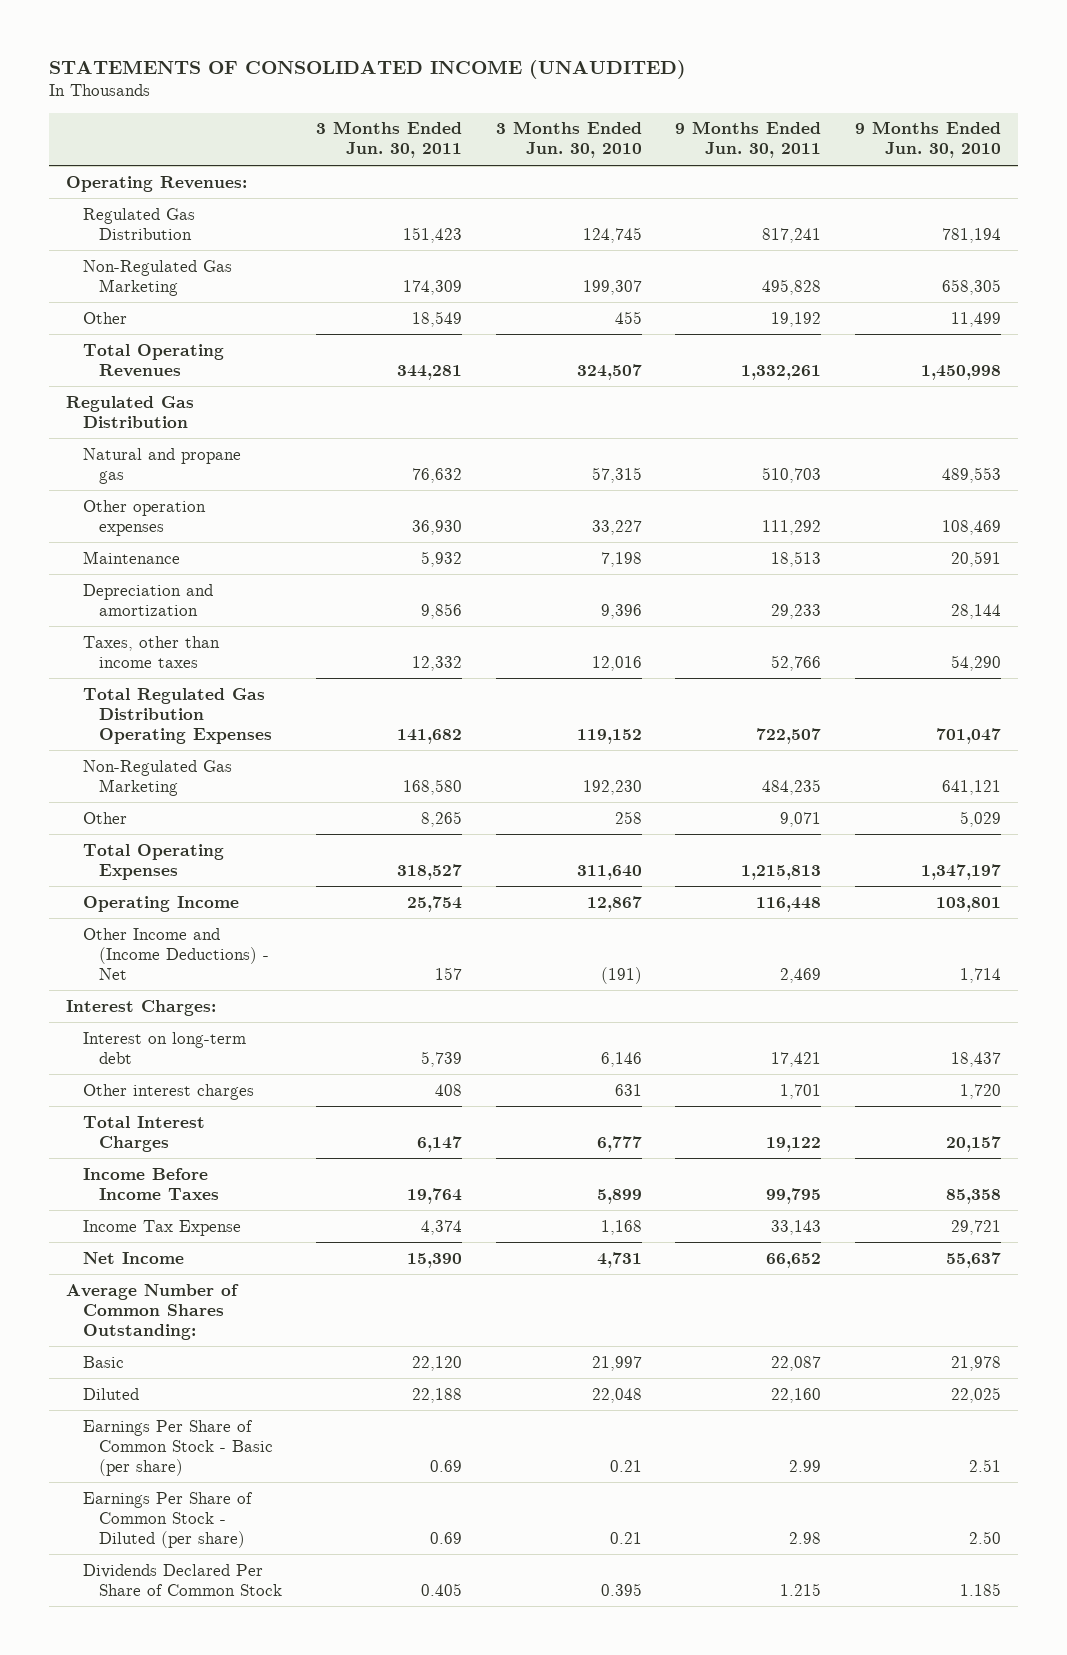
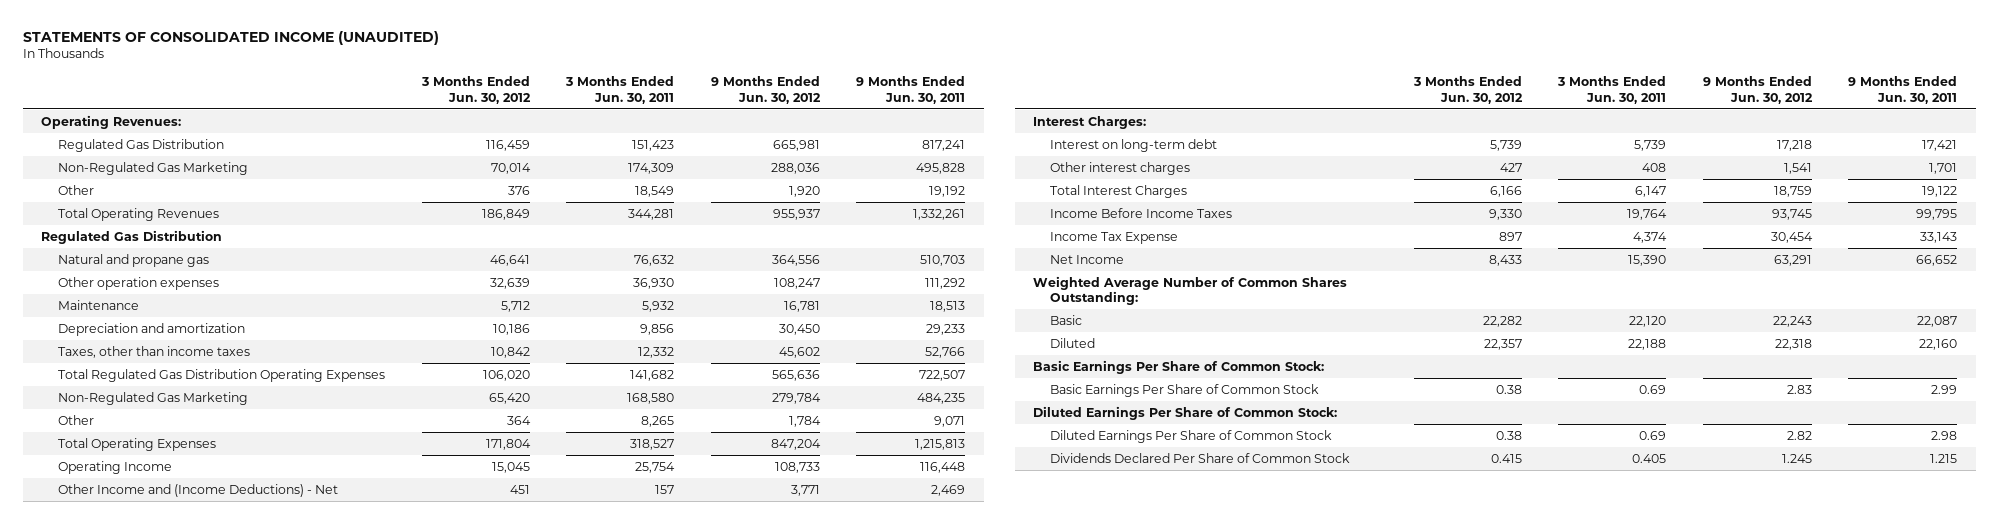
[495,121,642,159] 3 Months Ended Jun. 30, 2010 -> none
[854,121,1001,159] 9 Months Ended Jun. 30, 2010 -> none
none -> [420,76,531,104] 3 Months Ended Jun. 30, 2012
none -> [710,76,821,104] 9 Months Ended Jun. 30, 2012
[65,1283,239,1340] Average Number of Common Shares Outstanding: -> [1032,275,1347,306] Weighted Average Number of Common Shares Outstanding:
none -> [1032,359,1324,374] Basic Earnings Per Share of Common Stock:
[82,1419,274,1476] Earnings Per Share of Common Stock - Basic (per share) -> [1050,383,1320,397] Basic Earnings Per Share of Common Stock
none -> [1032,405,1337,420] Diluted Earnings Per Share of Common Stock:
[82,1491,253,1548] Earnings Per Share of Common Stock - Diluted (per share) -> [1050,429,1333,443] Diluted Earnings Per Share of Common Stock

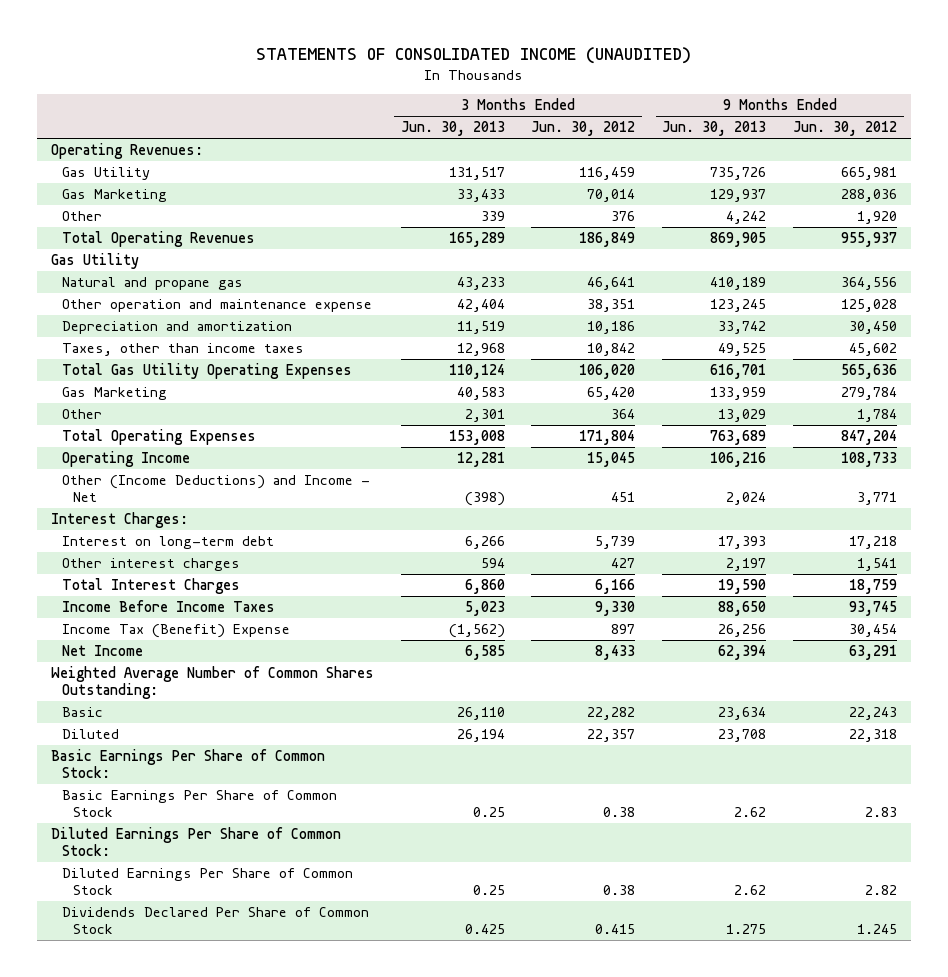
[565,76,675,104] 3 Months Ended Jun. 30, 2011 -> none
[856,76,966,104] 9 Months Ended Jun. 30, 2011 -> none
none -> [400,121,505,137] Jun. 30, 2013
none -> [662,121,767,137] Jun. 30, 2013
[58,138,225,152] Regulated Gas Distribution -> [62,167,151,181] Gas Utility
[58,161,249,175] Non-Regulated Gas Marketing -> [62,189,168,203] Gas Marketing
[40,229,222,244] Regulated Gas Distribution -> [50,253,139,270] Gas Utility
[58,276,220,290] Other operation expenses -> none
[58,299,140,310] Maintenance -> none
none -> [62,299,373,313] Other operation and maintenance expense
[58,368,386,382] Total Regulated Gas Distribution Operating Expenses -> [62,363,353,380] Total Gas Utility Operating Expenses
[58,391,249,405] Non-Regulated Gas Marketing -> [62,387,168,401] Gas Marketing
[58,483,339,497] Other Income and (Income Deductions) - Net -> [62,475,371,503] Other (Income Deductions) and Income - Net
[1050,231,1179,244] Income Tax Expense -> [62,624,291,639] Income Tax (Benefit) Expense

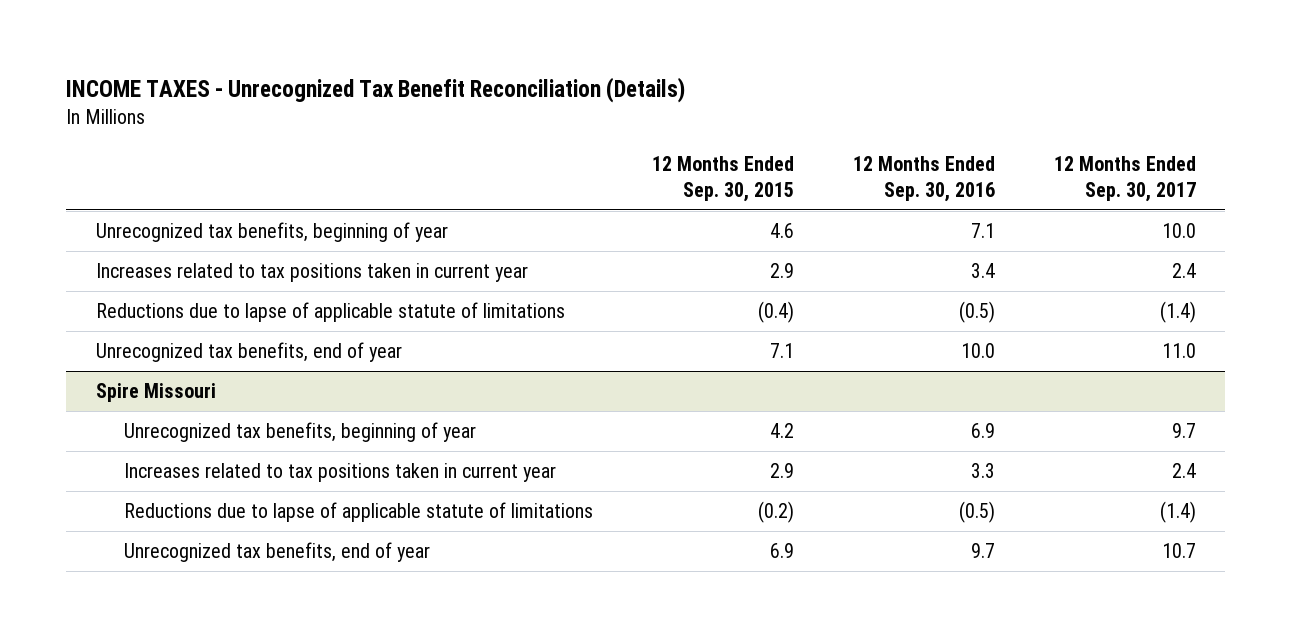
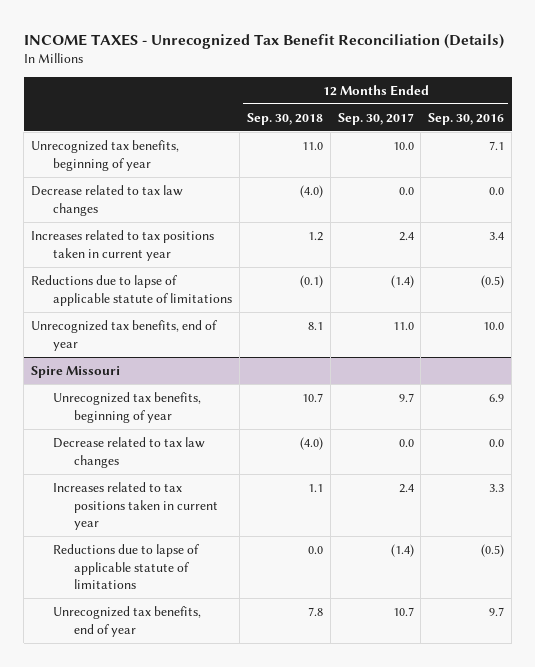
[652,156,795,202] 12 Months Ended Sep. 30, 2015 -> none
none -> [246,112,323,125] Sep. 30, 2018
none -> [30,184,183,216] Decrease related to tax law changes
none -> [52,436,205,468] Decrease related to tax law changes

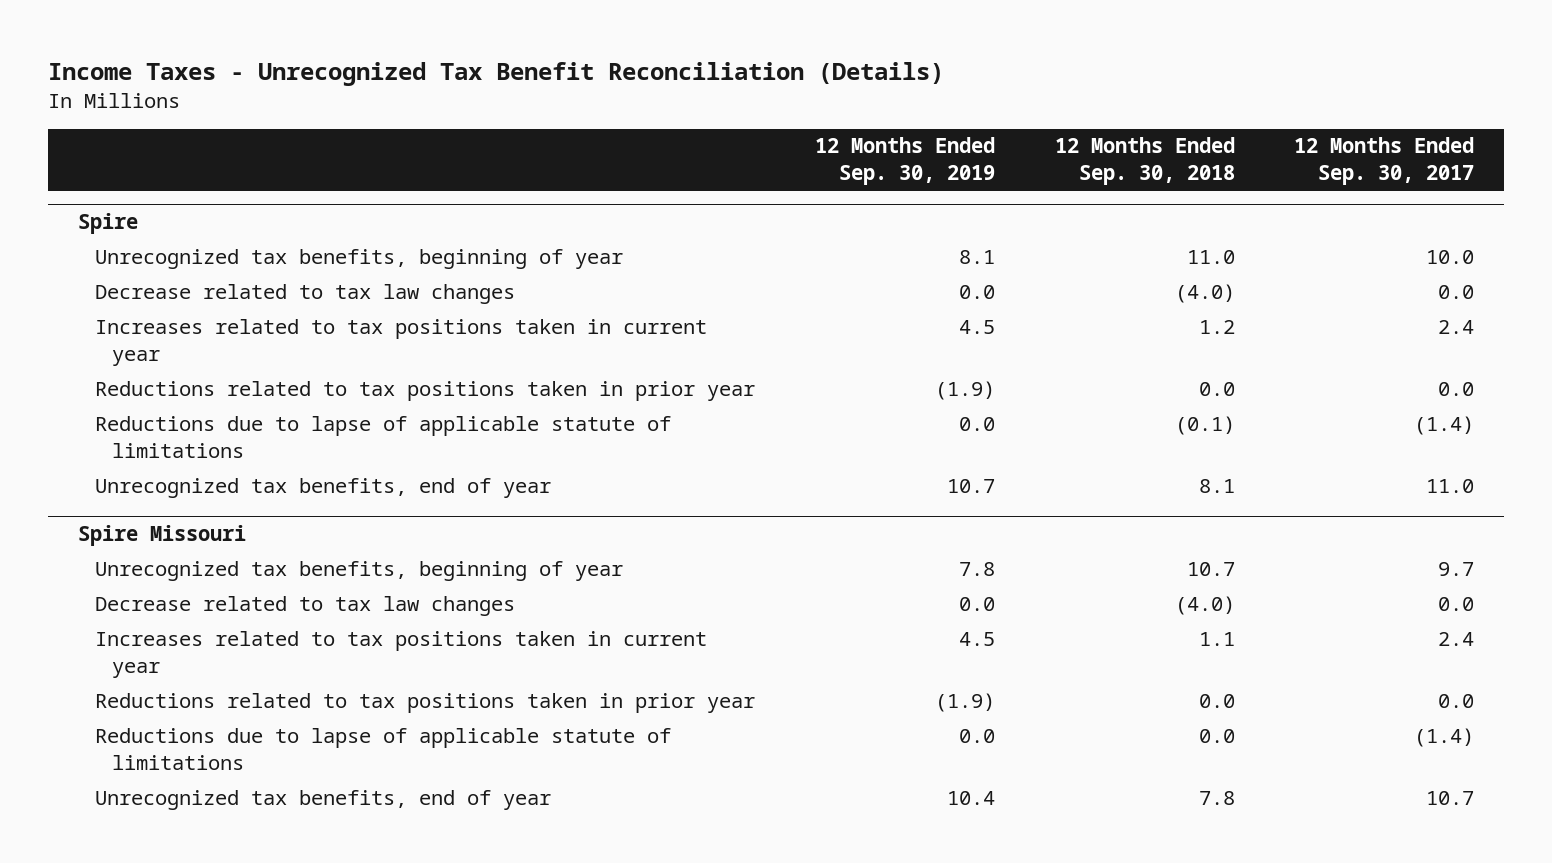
[23,33,504,49] INCOME TAXES - Unrecognized Tax Benefit Reconciliation (Details) -> [47,61,944,86] Income Taxes - Unrecognized Tax Benefit Reconciliation (Details)
[428,112,505,125] Sep. 30, 2016 -> none
none -> [814,137,995,186] 12 Months Ended Sep. 30, 2019
none -> [77,213,138,235] Spire
none -> [94,380,755,401] Reductions related to tax positions taken in prior year
none -> [94,692,755,713] Reductions related to tax positions taken in prior year

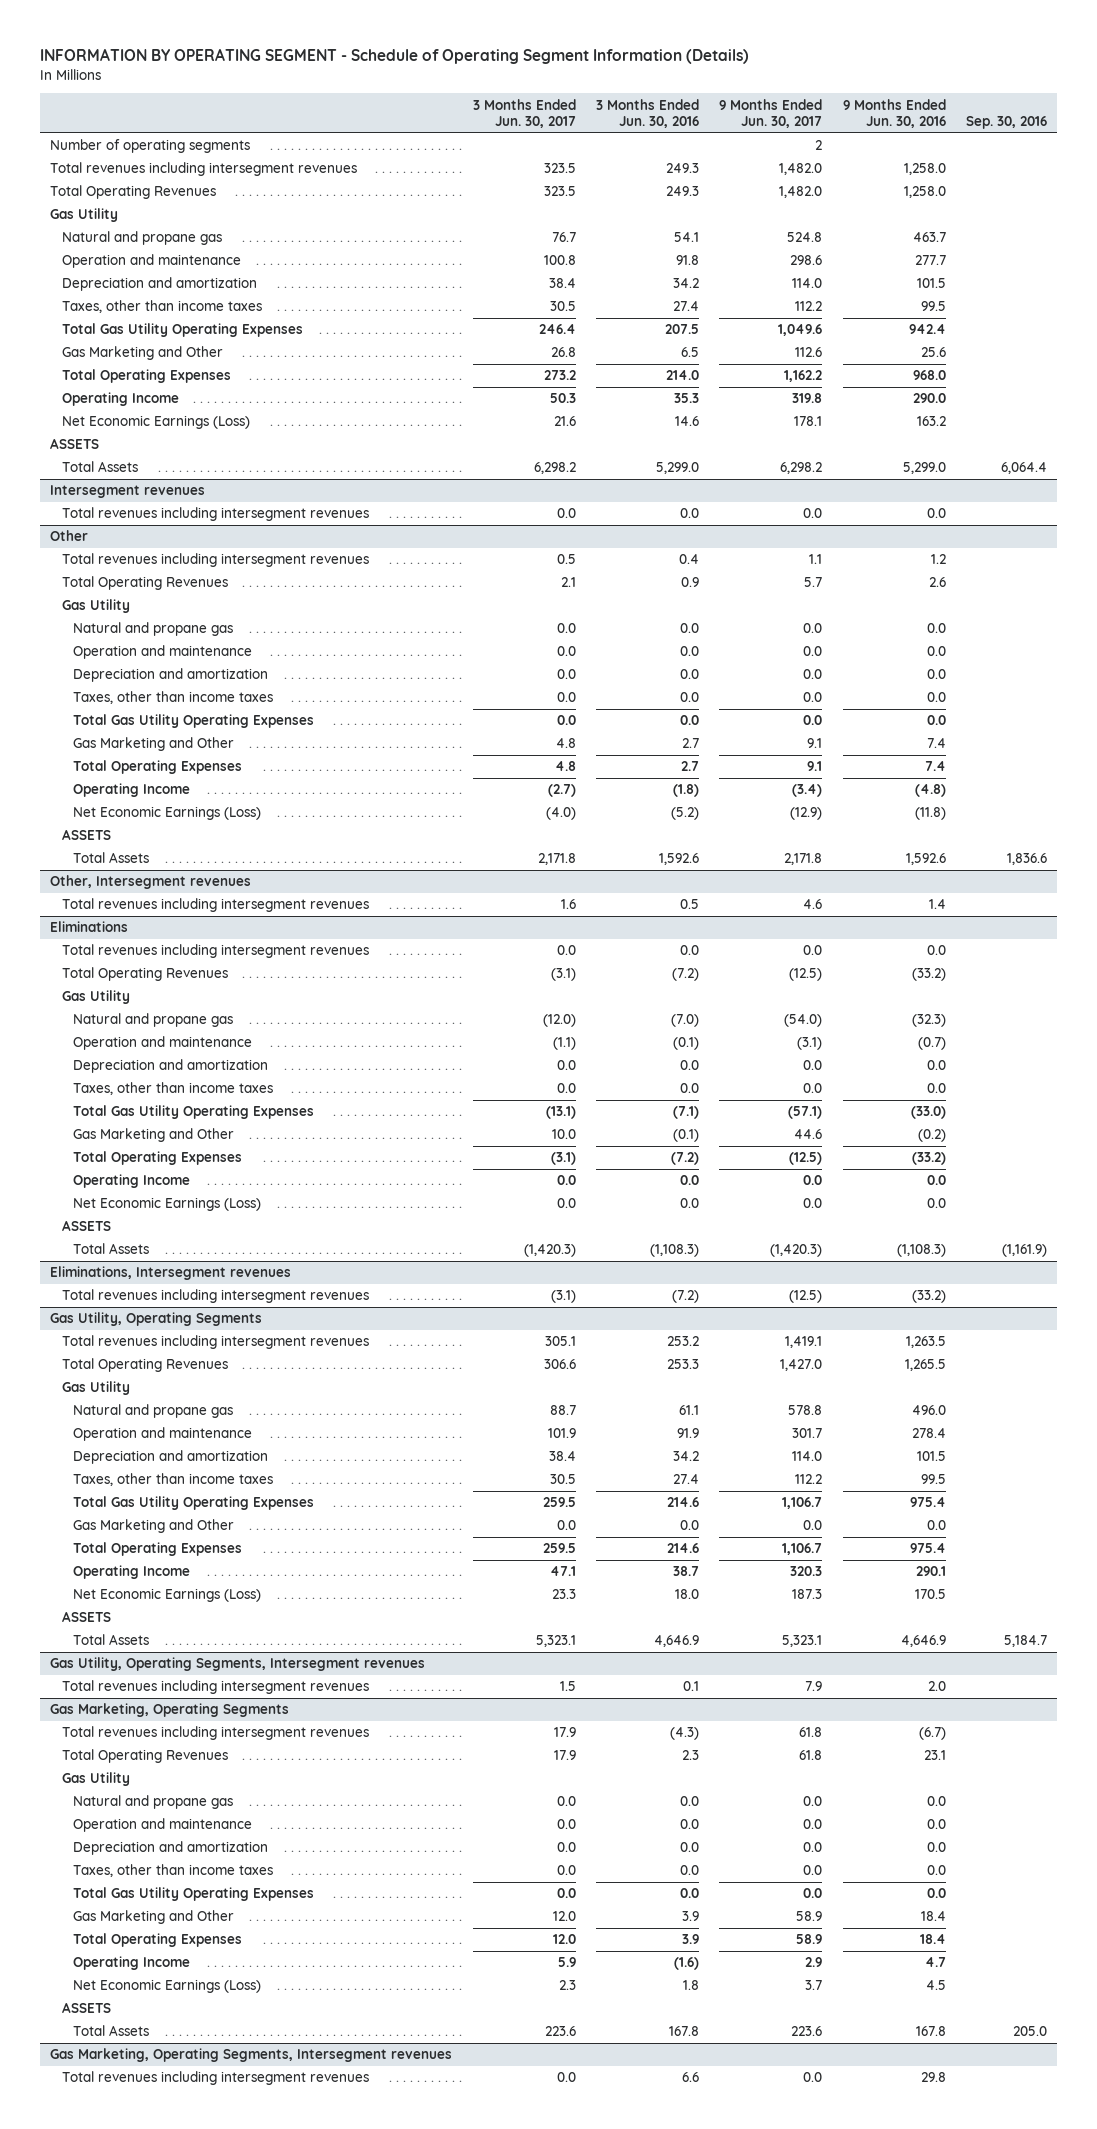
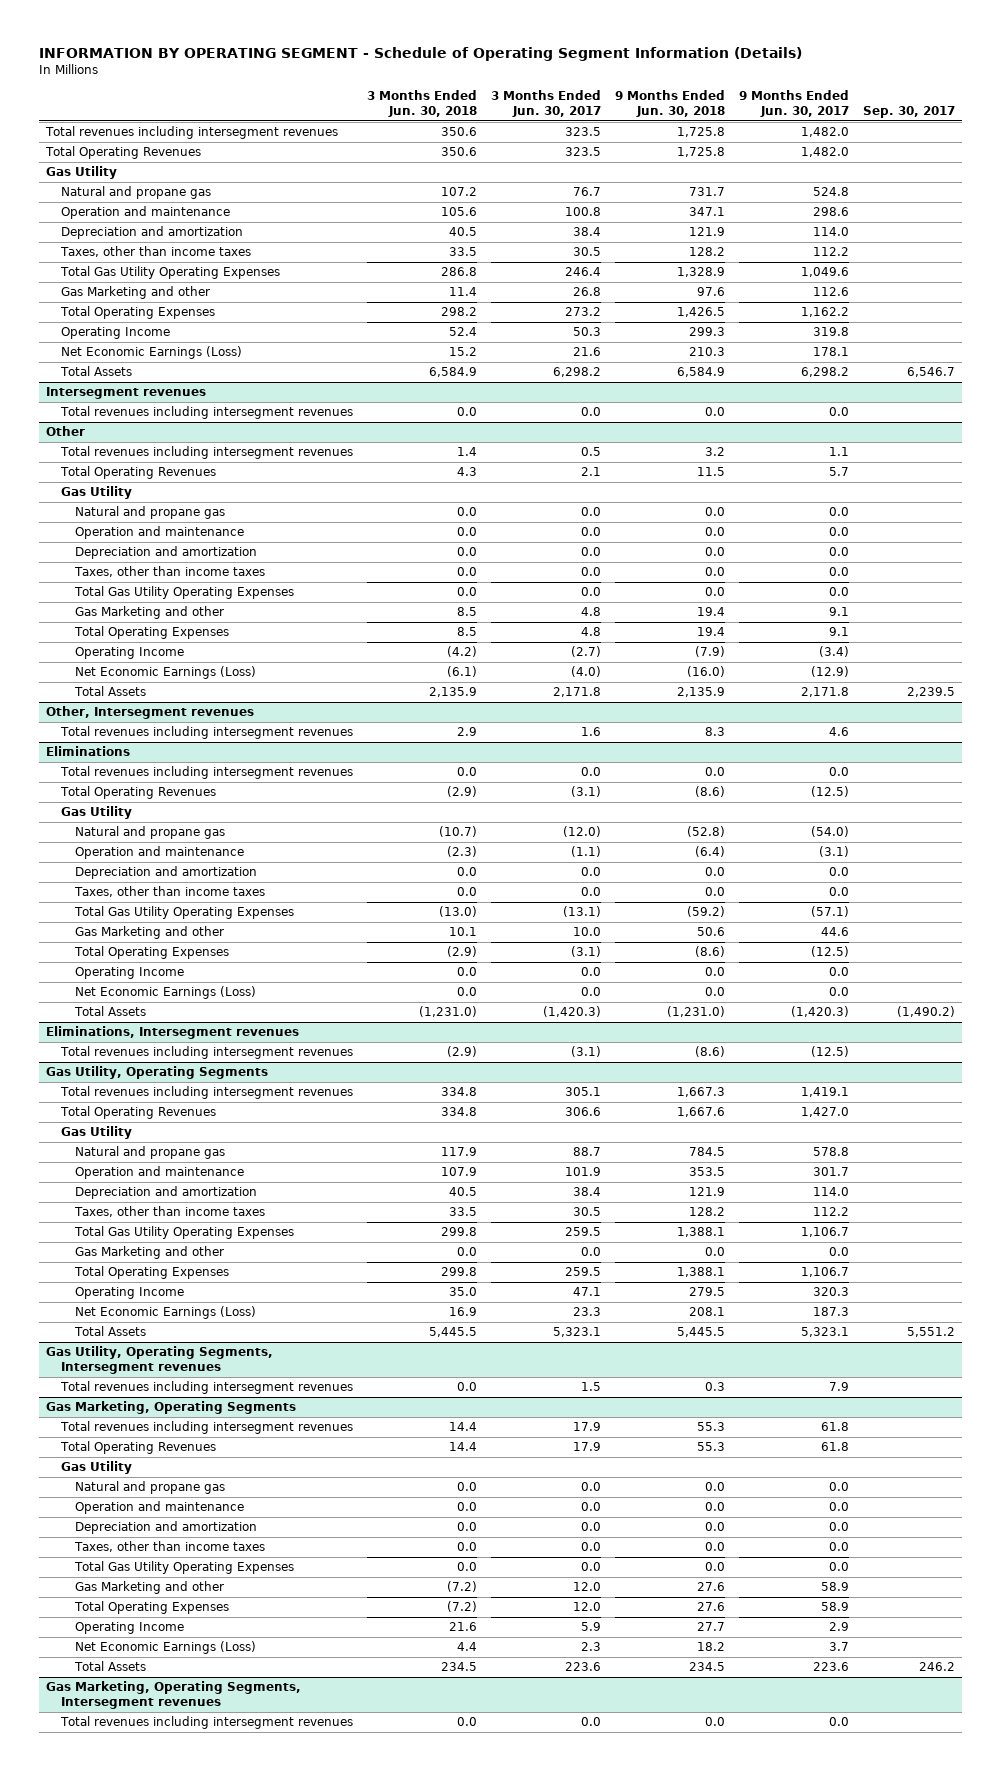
[595,98,699,129] 3 Months Ended Jun. 30, 2016 -> none
[842,98,946,129] 9 Months Ended Jun. 30, 2016 -> none
[966,116,1048,130] Sep. 30, 2016 -> none
none -> [366,90,477,118] 3 Months Ended Jun. 30, 2018
none -> [614,90,725,118] 9 Months Ended Jun. 30, 2018
none -> [862,106,955,119] Sep. 30, 2017
[50,139,251,154] Number of operating segments -> none
[61,346,223,361] Gas Marketing and Other -> [60,286,210,300] Gas Marketing and other
[50,438,100,450] ASSETS -> none
[73,737,235,752] Gas Marketing and Other -> [75,606,225,620] Gas Marketing and other
[61,829,111,841] ASSETS -> none
[73,1128,235,1143] Gas Marketing and Other -> [75,926,225,940] Gas Marketing and other
[61,1220,111,1232] ASSETS -> none
[73,1519,235,1534] Gas Marketing and Other -> [75,1246,225,1260] Gas Marketing and other
[61,1611,111,1623] ASSETS -> none
[73,1910,235,1925] Gas Marketing and Other -> [75,1581,225,1595] Gas Marketing and other
[61,2002,111,2014] ASSETS -> none

